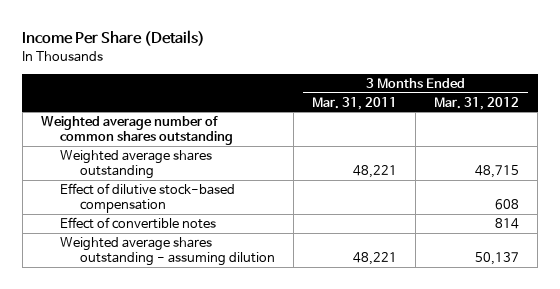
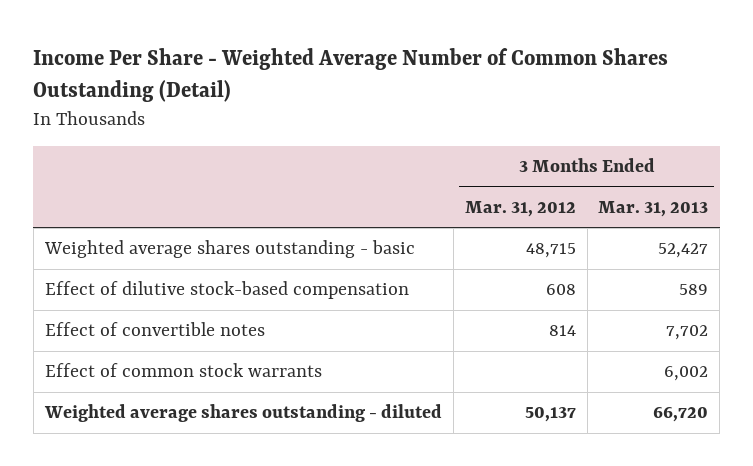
[22,29,206,46] Income Per Share (Details) -> [33,48,669,103] Income Per Share - Weighted Average Number of Common Shares Outstanding (Detail)
[311,96,397,110] Mar. 31, 2011 -> none
none -> [598,200,709,217] Mar. 31, 2013
[40,116,234,146] Weighted average number of common shares outstanding -> none
[60,150,213,180] Weighted average shares outstanding -> [43,240,415,259] Weighted average shares outstanding - basic
none -> [44,363,322,378] Effect of common stock warrants
[60,237,275,267] Weighted average shares outstanding - assuming dilution -> [43,404,442,423] Weighted average shares outstanding - diluted

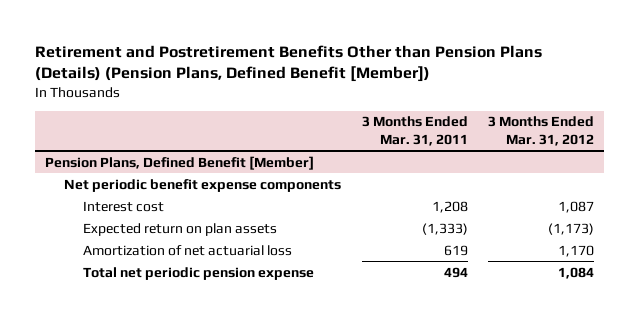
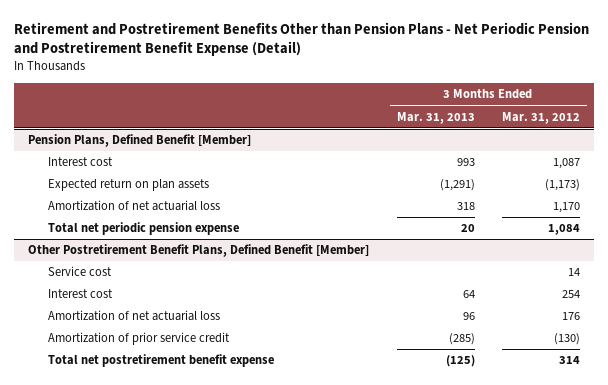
[35,44,543,83] Retirement and Postretirement Benefits Other than Pension Plans (Details) (Pension Plans, Defined Benefit [Member]) -> [14,21,590,57] Retirement and Postretirement Benefits Other than Pension Plans - Net Periodic Pension and Postretirement Benefit Expense (Detail)
[361,116,468,146] 3 Months Ended Mar. 31, 2011 -> none
none -> [396,111,475,124] Mar. 31, 2013
[64,178,342,192] Net periodic benefit expense components -> none
none -> [28,244,370,258] Other Postretirement Benefit Plans, Defined Benefit [Member]
none -> [47,266,112,277] Service cost
none -> [47,289,113,299] Interest cost
none -> [47,310,220,322] Amortization of net actuarial loss
none -> [47,332,230,346] Amortization of prior service credit
none -> [47,354,274,368] Total net postretirement benefit expense

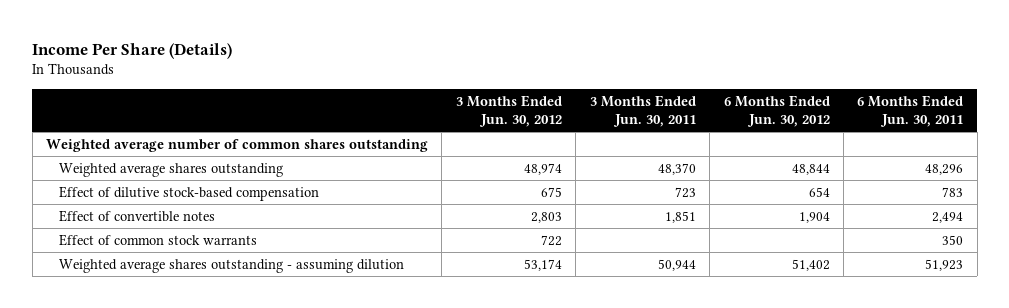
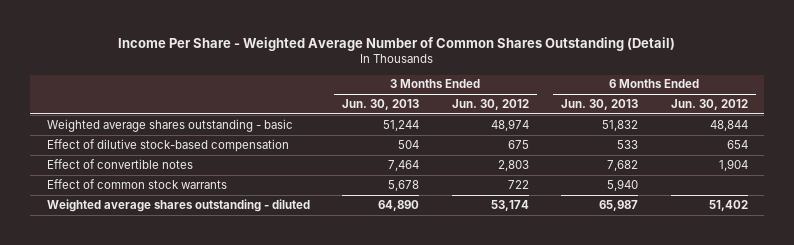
[32,42,233,59] Income Per Share (Details) -> [118,36,676,51] Income Per Share - Weighted Average Number of Common Shares Outstanding (Detail)
[589,94,696,127] 3 Months Ended Jun. 30, 2011 -> none
[857,94,964,127] 6 Months Ended Jun. 30, 2011 -> none
none -> [342,98,420,110] Jun. 30, 2013
none -> [561,98,639,110] Jun. 30, 2013
[46,138,429,152] Weighted average number of common shares outstanding -> none
[58,162,283,177] Weighted average shares outstanding -> [46,118,293,132] Weighted average shares outstanding - basic
[58,258,404,273] Weighted average shares outstanding - assuming dilution -> [46,198,310,212] Weighted average shares outstanding - diluted

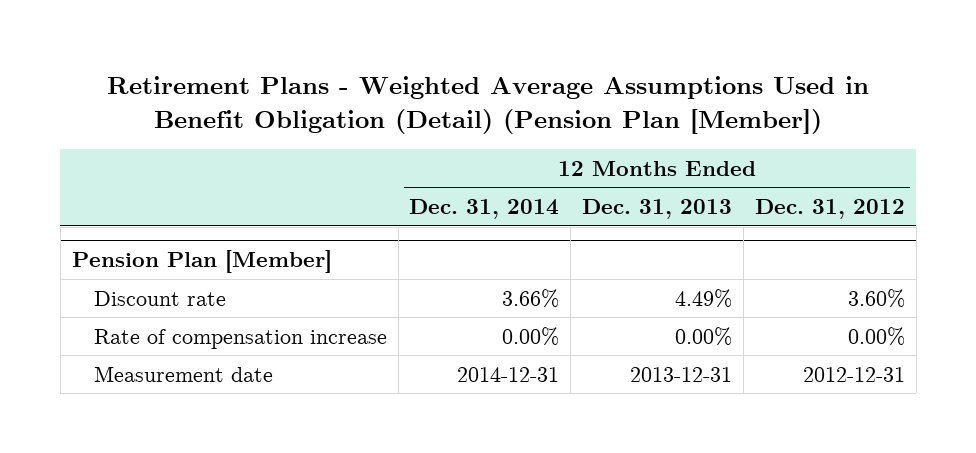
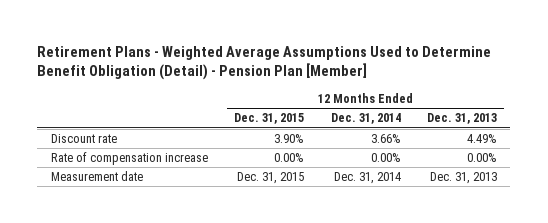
[107,75,870,134] Retirement Plans - Weighted Average Assumptions Used in Benefit Obligation (Detail) (Pension Plan [Member]) -> [37,45,492,81] Retirement Plans - Weighted Average Assumptions Used to Determine Benefit Obligation (Detail) - Pension Plan [Member]
[754,198,905,219] Dec. 31, 2012 -> none
none -> [234,113,305,125] Dec. 31, 2015
[71,250,332,274] Pension Plan [Member] -> none
[457,366,560,382] 2014-12-31 -> [333,172,401,185] Dec. 31, 2014
[630,366,733,382] 2013-12-31 -> [430,172,498,185] Dec. 31, 2013

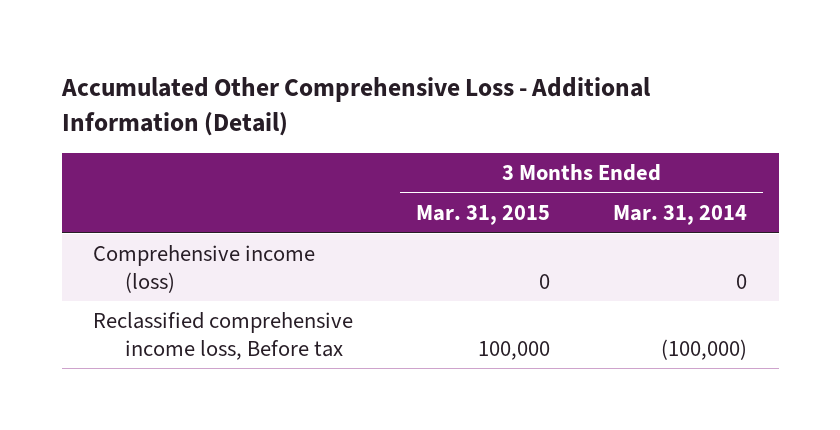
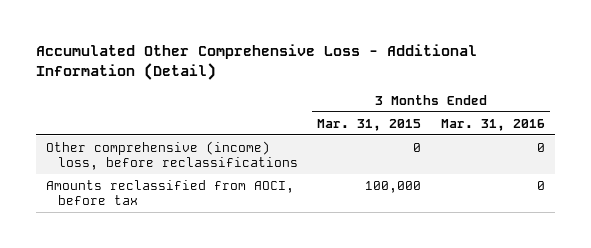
[613,205,748,226] Mar. 31, 2014 -> none
none -> [441,118,546,131] Mar. 31, 2016
[93,245,316,293] Comprehensive income (loss) -> [45,141,298,171] Other comprehensive (income) loss, before reclassifications
[93,312,354,360] Reclassified comprehensive income loss, Before tax -> [45,180,294,206] Amounts reclassified from AOCI, before tax

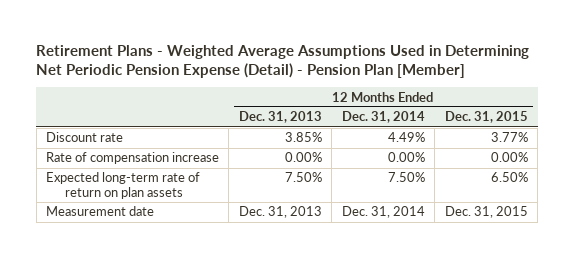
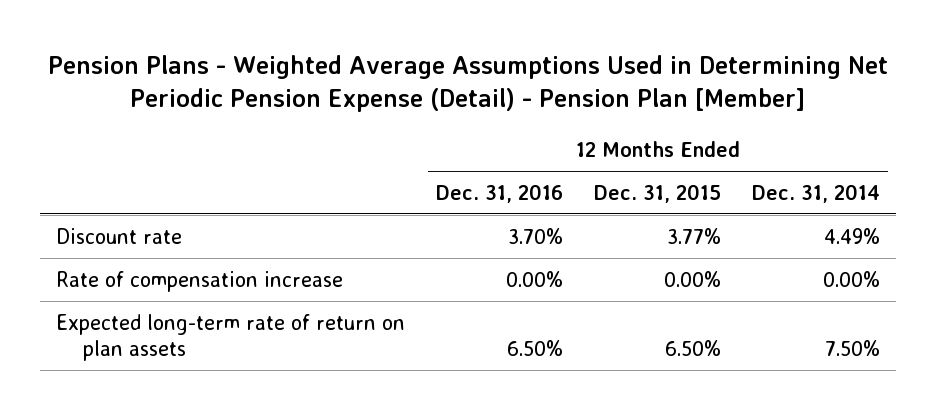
[36,44,530,78] Retirement Plans - Weighted Average Assumptions Used in Determining Net Periodic Pension Expense (Detail) - Pension Plan [Member] -> [47,54,888,113] Pension Plans - Weighted Average Assumptions Used in Determining Net Periodic Pension Expense (Detail) - Pension Plan [Member]
[238,111,322,124] Dec. 31, 2013 -> none
none -> [435,183,563,203] Dec. 31, 2016
[46,206,155,217] Measurement date -> none

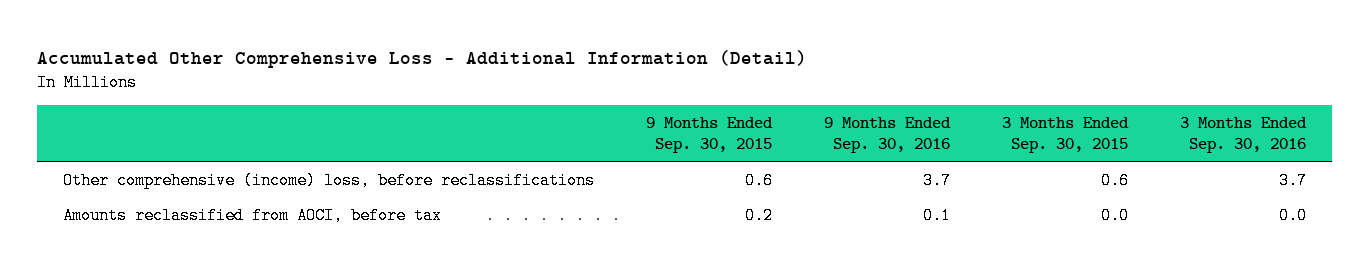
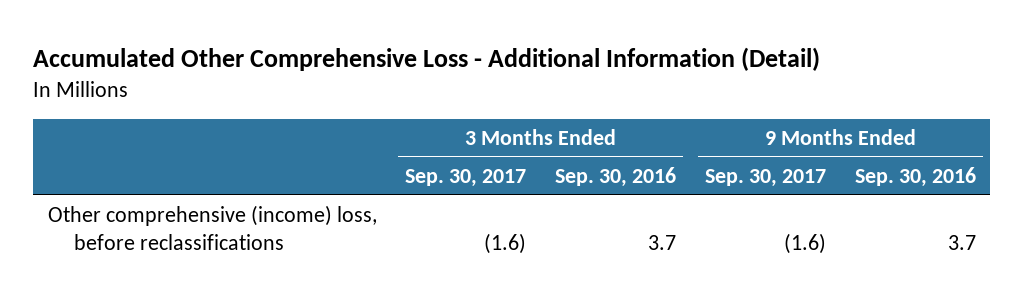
[645,116,773,154] 9 Months Ended Sep. 30, 2015 -> none
[1002,116,1130,154] 3 Months Ended Sep. 30, 2015 -> none
none -> [405,168,527,187] Sep. 30, 2017
none -> [705,168,827,187] Sep. 30, 2017
[62,206,442,224] Amounts reclassified from AOCI, before tax -> none

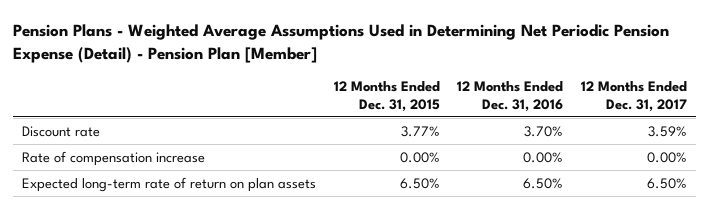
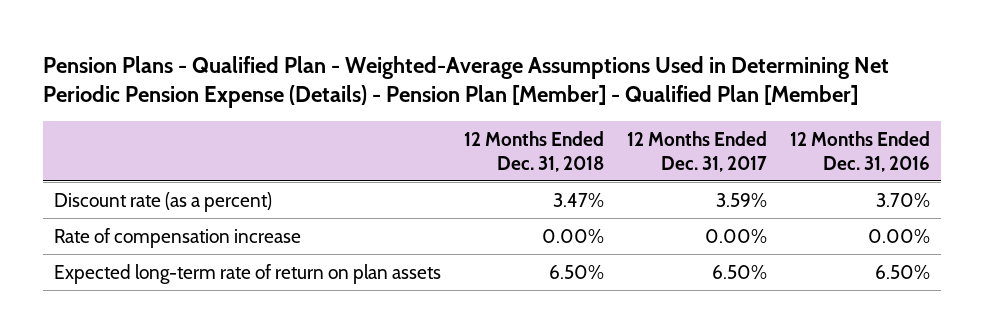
[13,23,670,63] Pension Plans - Weighted Average Assumptions Used in Determining Net Periodic Pension Expense (Detail) - Pension Plan [Member] -> [42,55,889,109] Pension Plans - Qualified Plan - Weighted-Average Assumptions Used in Determining Net Periodic Pension Expense (Details) - Pension Plan [Member] - Qualified Plan [Member]
[333,81,440,112] 12 Months Ended Dec. 31, 2015 -> none
none -> [464,130,605,172] 12 Months Ended Dec. 31, 2018
[21,125,100,137] Discount rate -> [54,191,273,212] Discount rate (as a percent)

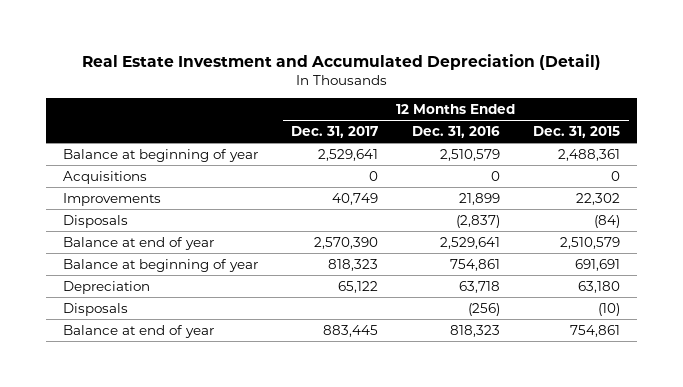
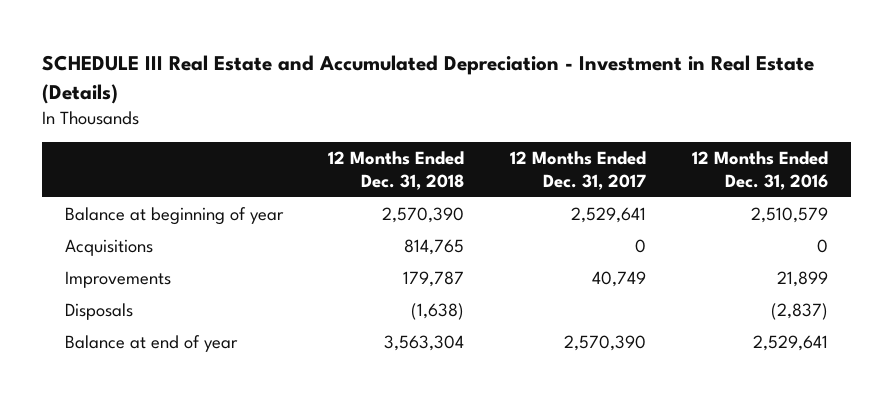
[81,53,601,70] Real Estate Investment and Accumulated Depreciation (Detail) -> [41,55,814,104] SCHEDULE III Real Estate and Accumulated Depreciation - Investment in Real Estate (Details)
[533,125,621,138] Dec. 31, 2015 -> none
none -> [328,150,465,191] 12 Months Ended Dec. 31, 2018
[63,258,259,272] Balance at beginning of year -> none
[63,280,151,294] Depreciation -> none
[63,302,129,316] Disposals -> none
[63,324,215,338] Balance at end of year -> none

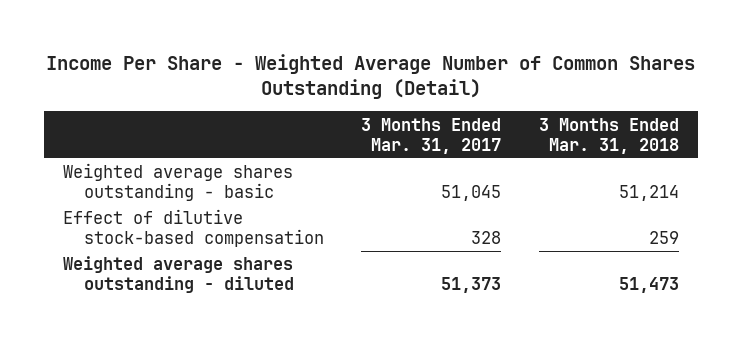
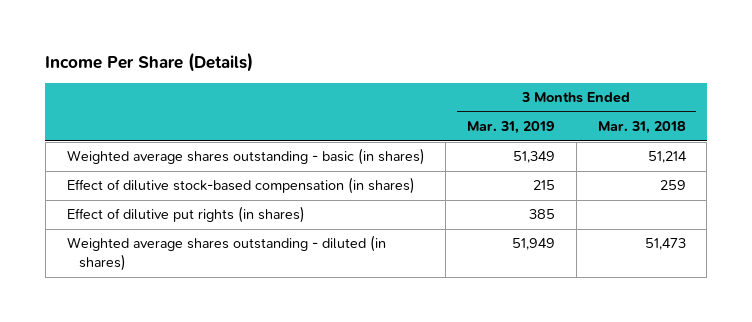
[46,53,696,100] Income Per Share - Weighted Average Number of Common Shares Outstanding (Detail) -> [45,52,254,73] Income Per Share (Details)
[361,117,502,154] 3 Months Ended Mar. 31, 2017 -> none
none -> [467,121,556,135] Mar. 31, 2019
[63,163,294,202] Weighted average shares outstanding - basic -> [66,148,425,166] Weighted average shares outstanding - basic (in shares)
[63,209,324,248] Effect of dilutive stock-based compensation -> [66,177,415,195] Effect of dilutive stock-based compensation (in shares)
none -> [66,206,305,224] Effect of dilutive put rights (in shares)
[63,256,294,294] Weighted average shares outstanding - diluted -> [66,235,386,272] Weighted average shares outstanding - diluted (in shares)

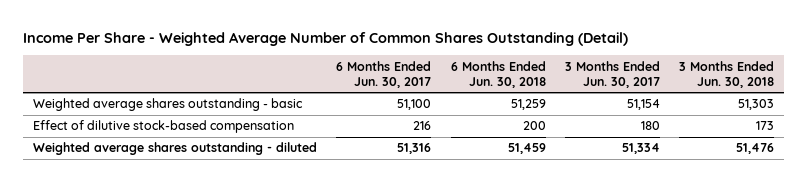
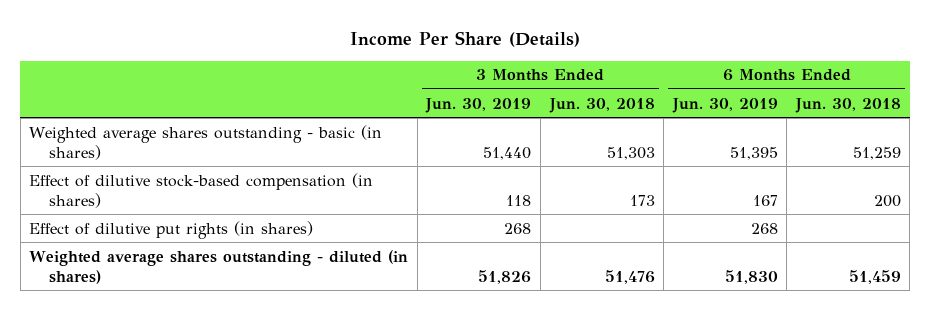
[23,31,629,46] Income Per Share - Weighted Average Number of Common Shares Outstanding (Detail) -> [350,30,581,47] Income Per Share (Details)
[336,60,432,88] 6 Months Ended Jun. 30, 2017 -> none
[565,60,661,88] 3 Months Ended Jun. 30, 2017 -> none
none -> [425,97,532,113] Jun. 30, 2019
none -> [671,97,778,113] Jun. 30, 2019
[32,98,303,112] Weighted average shares outstanding - basic -> [29,124,383,160] Weighted average shares outstanding - basic (in shares)
[32,120,294,134] Effect of dilutive stock-based compensation -> [29,172,374,208] Effect of dilutive stock-based compensation (in shares)
none -> [29,220,314,239] Effect of dilutive put rights (in shares)
[32,142,317,156] Weighted average shares outstanding - diluted -> [29,249,409,284] Weighted average shares outstanding - diluted (in shares)

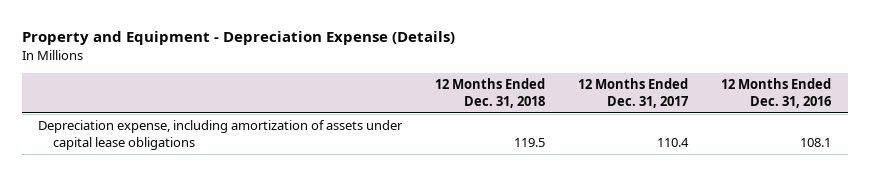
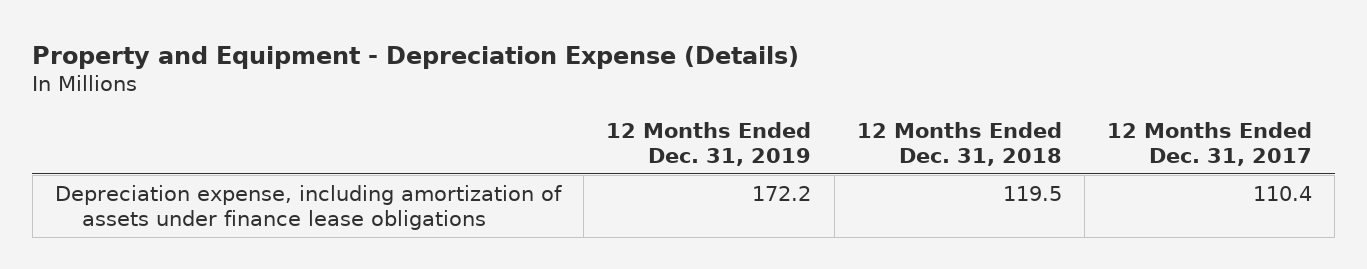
[721,78,832,108] 12 Months Ended Dec. 31, 2016 -> none
none -> [606,121,812,166] 12 Months Ended Dec. 31, 2019
[38,120,404,150] Depreciation expense, including amortization of assets under capital lease obligations -> [55,184,563,230] Depreciation expense, including amortization of assets under finance lease obligations

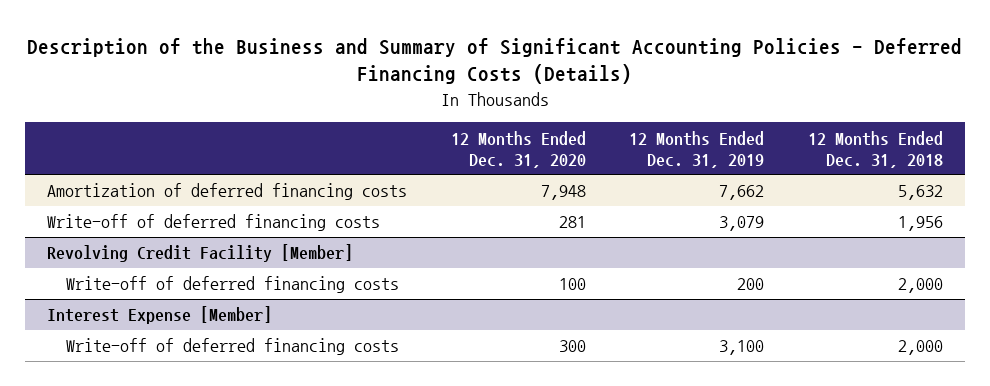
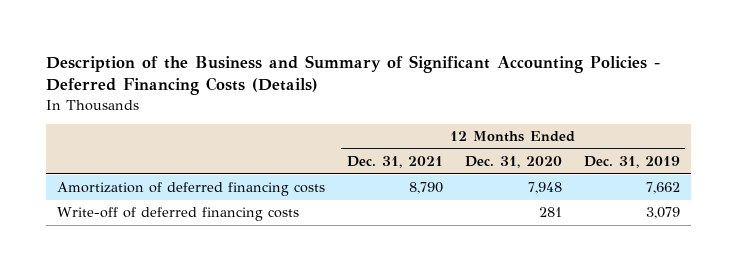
[808,130,944,168] 12 Months Ended Dec. 31, 2018 -> none
none -> [346,156,443,169] Dec. 31, 2021
[46,244,353,263] Revolving Credit Facility [Member] -> none
[65,276,399,294] Write-off of deferred financing costs -> none
[46,306,272,325] Interest Expense [Member] -> none
[65,338,399,356] Write-off of deferred financing costs -> none

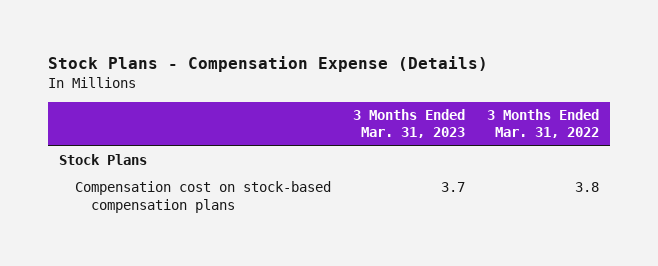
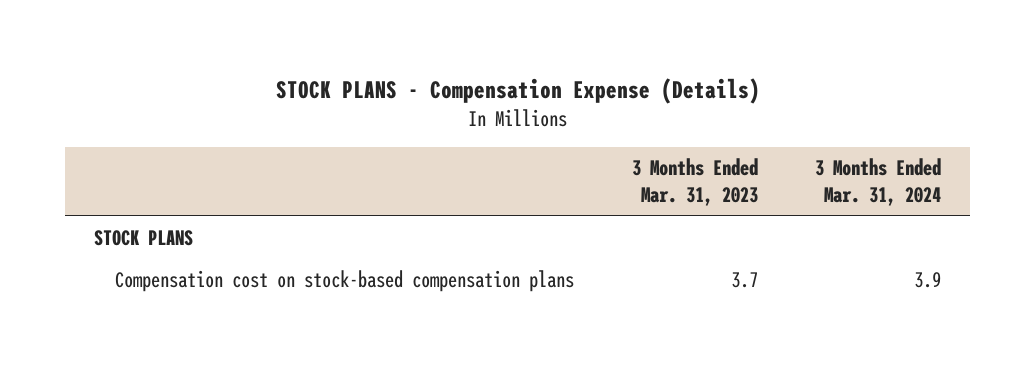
[47,56,488,73] Stock Plans - Compensation Expense (Details) -> [275,77,760,104] STOCK PLANS - Compensation Expense (Details)
[487,109,600,139] 3 Months Ended Mar. 31, 2022 -> none
none -> [815,158,942,206] 3 Months Ended Mar. 31, 2024
[58,154,147,166] Stock Plans -> [94,230,194,247] STOCK PLANS

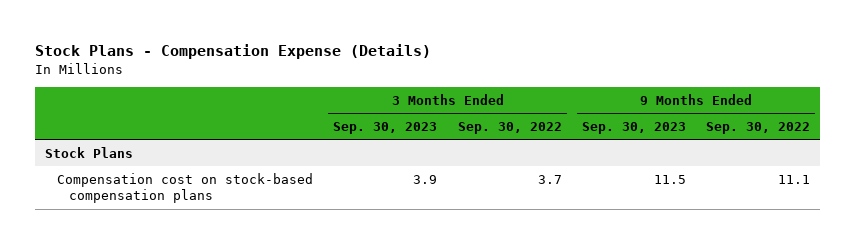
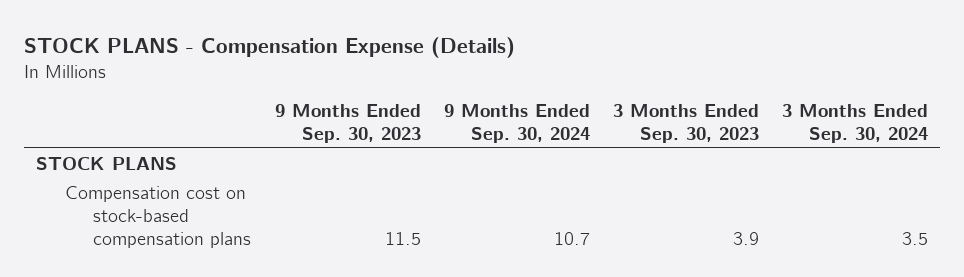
[35,43,432,59] Stock Plans - Compensation Expense (Details) -> [24,36,516,58] STOCK PLANS - Compensation Expense (Details)
[457,121,562,134] Sep. 30, 2022 -> none
[706,121,811,134] Sep. 30, 2022 -> none
none -> [443,103,590,143] 9 Months Ended Sep. 30, 2024
none -> [782,103,929,143] 3 Months Ended Sep. 30, 2024
[45,146,134,158] Stock Plans -> [35,156,177,170] STOCK PLANS

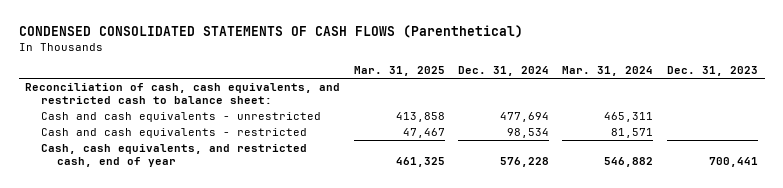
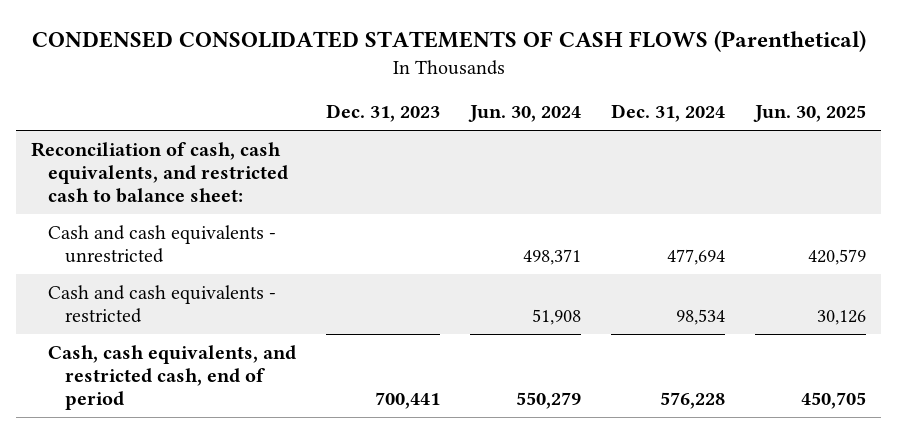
[353,66,445,77] Mar. 31, 2025 -> none
[562,66,654,77] Mar. 31, 2024 -> none
none -> [468,105,582,123] Jun. 30, 2024
none -> [752,105,866,123] Jun. 30, 2025
[41,144,308,168] Cash, cash equivalents, and restricted cash, end of year -> [48,344,297,411] Cash, cash equivalents, and restricted cash, end of period

